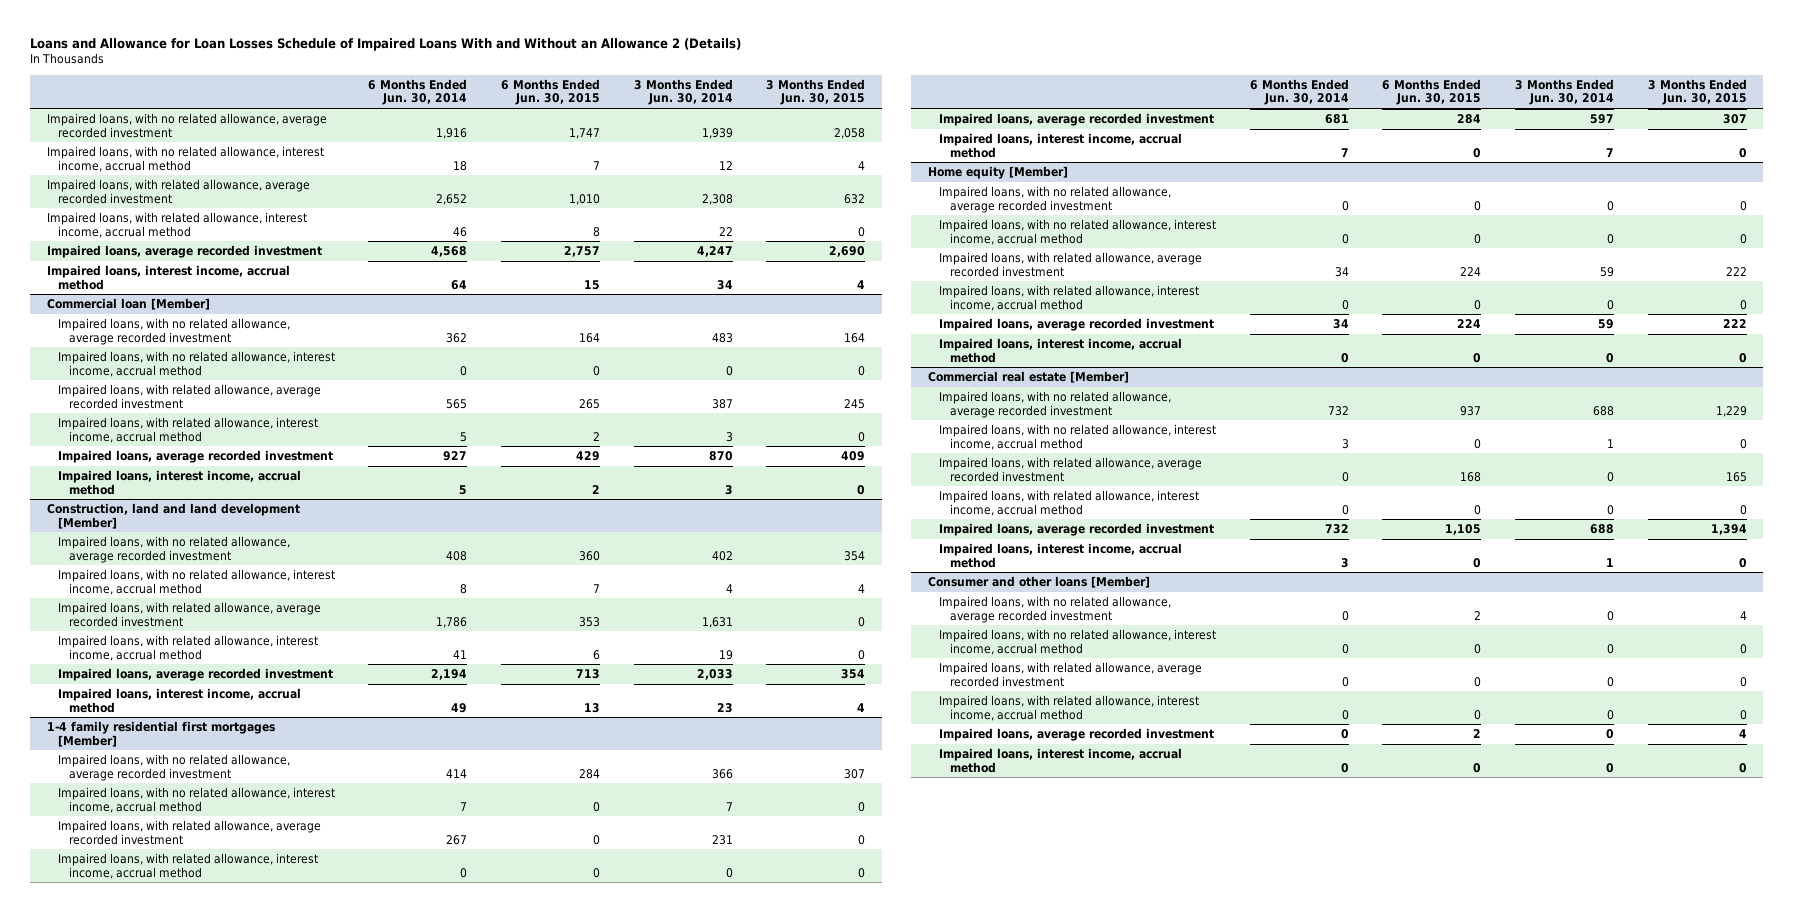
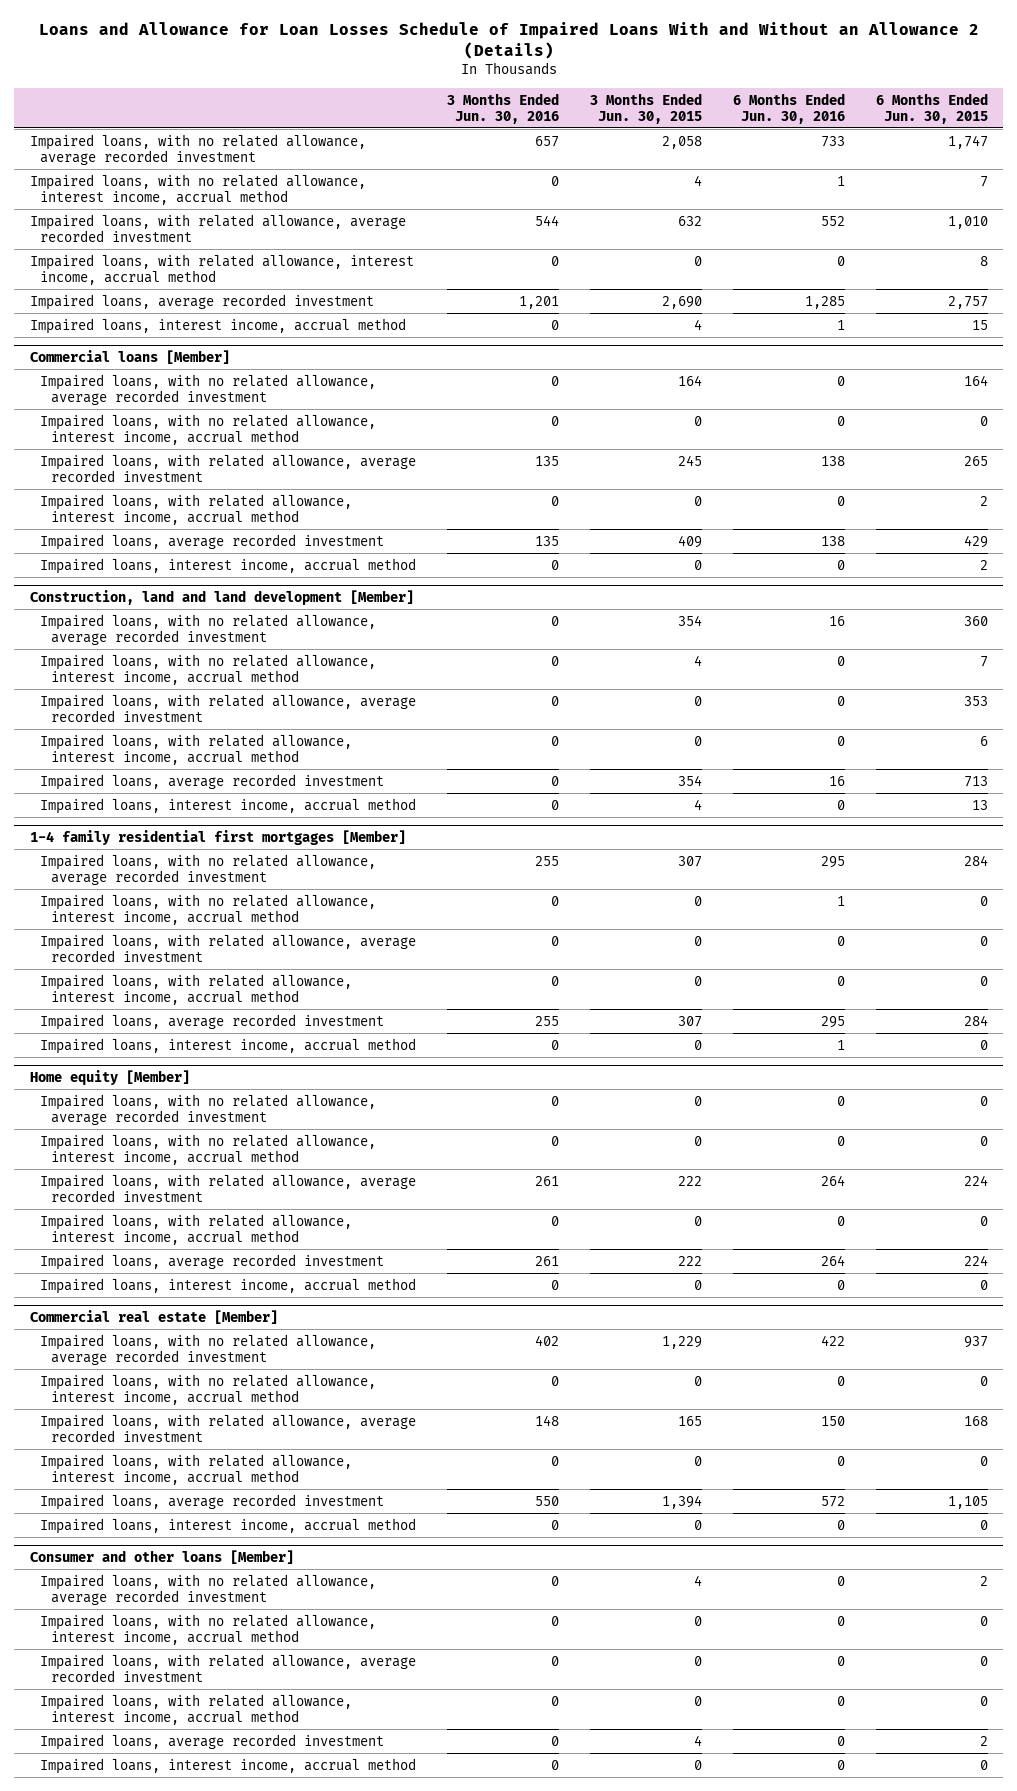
[368,78,468,106] 6 Months Ended Jun. 30, 2014 -> none
[633,78,733,106] 3 Months Ended Jun. 30, 2014 -> none
none -> [447,92,560,124] 3 Months Ended Jun. 30, 2016
none -> [732,92,845,124] 6 Months Ended Jun. 30, 2016
[46,298,210,311] Commercial loan [Member] -> [29,349,230,364] Commercial loans [Member]

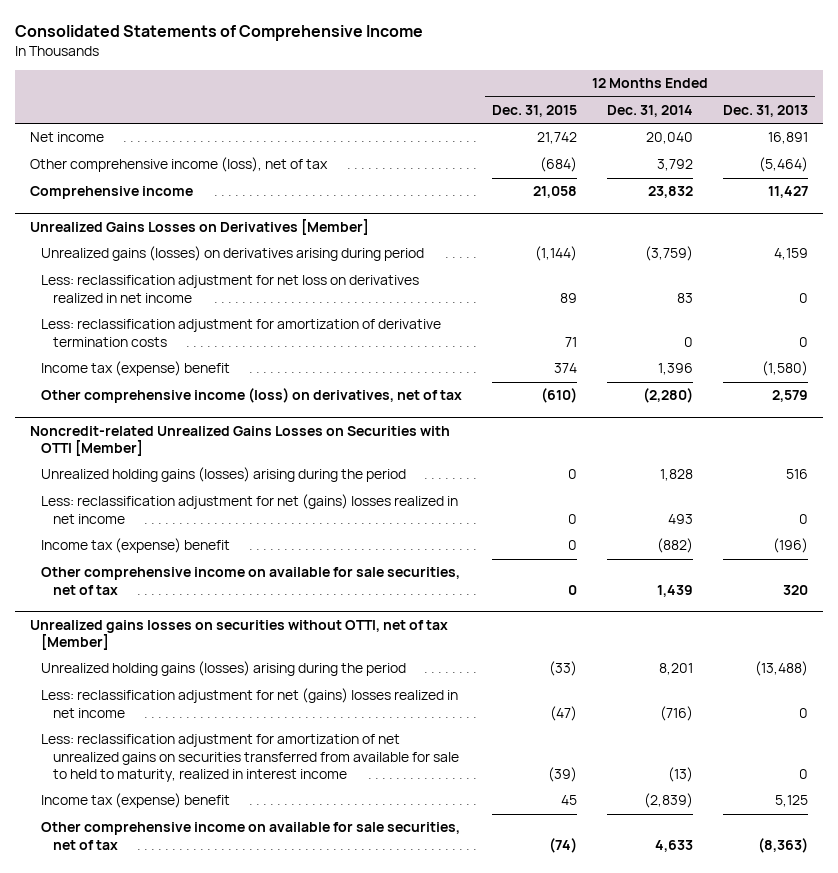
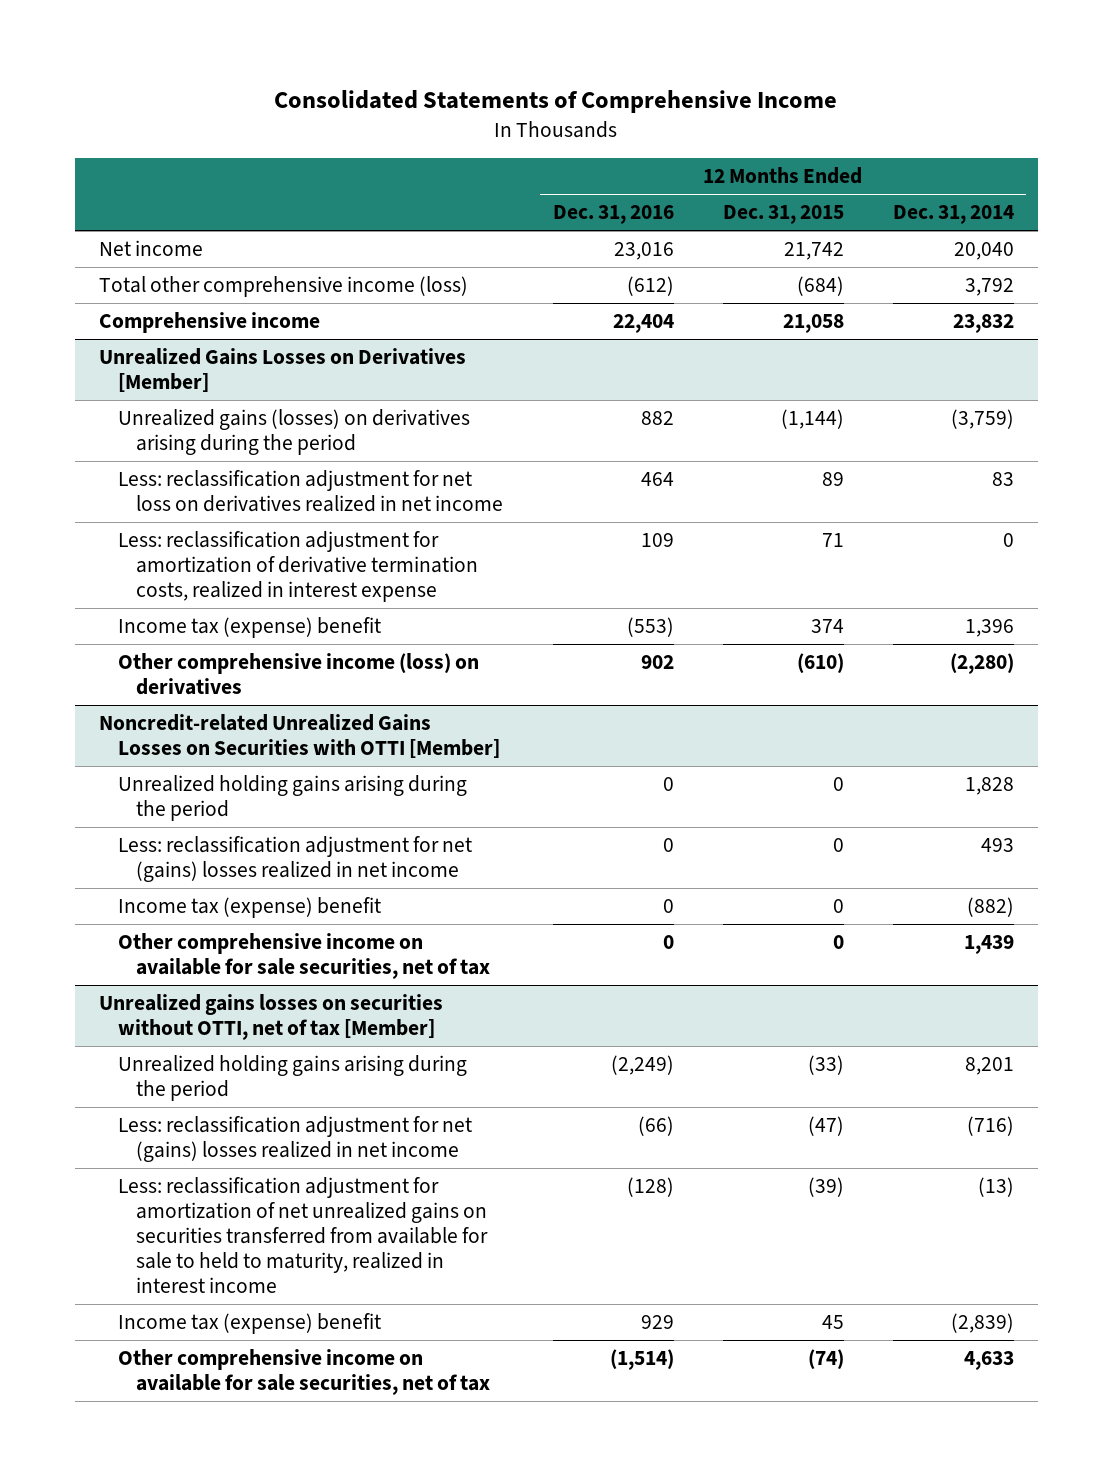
[722,104,808,117] Dec. 31, 2013 -> none
none -> [552,205,674,225] Dec. 31, 2016
[29,157,328,173] Other comprehensive income (loss), net of tax -> [99,276,469,298] Total other comprehensive income (loss)
[41,246,425,262] Unrealized gains (losses) on derivatives arising during period -> [117,409,470,456] Unrealized gains (losses) on derivatives arising during the period
[41,319,442,347] Less: reclassification adjustment for amortization of derivative termination costs -> [117,531,479,603] Less: reclassification adjustment for amortization of derivative termination costs, realized in interest expense
[41,388,463,404] Other comprehensive income (loss) on derivatives, net of tax -> [117,653,479,696] Other comprehensive income (loss) on derivatives
[41,467,407,483] Unrealized holding gains (losses) arising during the period -> [117,775,467,822] Unrealized holding gains arising during the period
[41,661,407,677] Unrealized holding gains (losses) arising during the period -> [117,1055,467,1102] Unrealized holding gains arising during the period

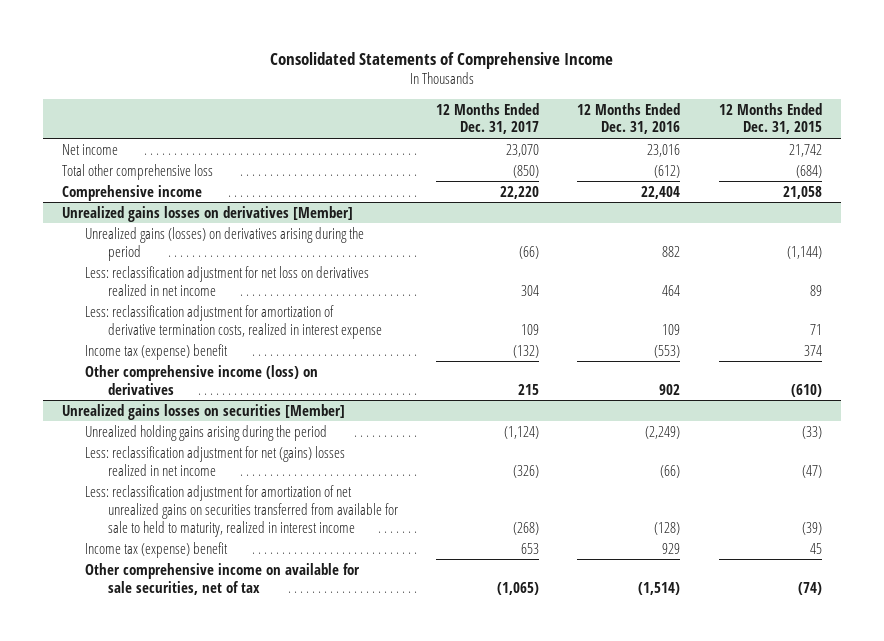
[892,205,1014,225] Dec. 31, 2014 -> none
none -> [435,102,539,135] 12 Months Ended Dec. 31, 2017
[99,276,469,298] Total other comprehensive income (loss) -> [61,163,213,180] Total other comprehensive loss
[99,348,467,393] Unrealized Gains Losses on Derivatives [Member] -> [61,205,353,222] Unrealized gains losses on derivatives [Member]
[99,714,500,759] Noncredit-related Unrealized Gains Losses on Securities with OTTI [Member] -> none
[117,775,467,822] Unrealized holding gains arising during the period -> none
[117,836,472,883] Less: reclassification adjustment for net (gains) losses realized in net income -> none
[117,897,381,919] Income tax (expense) benefit -> none
[117,933,491,980] Other comprehensive income on available for sale securities, net of tax -> none
[99,994,444,1041] Unrealized gains losses on securities without OTTI, net of tax [Member] -> [61,403,345,420] Unrealized gains losses on securities [Member]

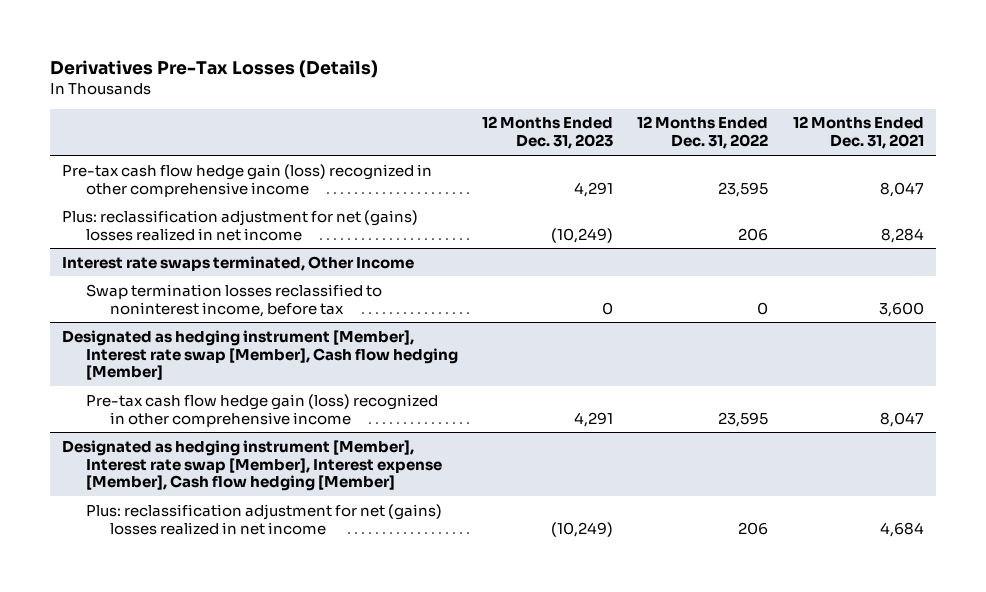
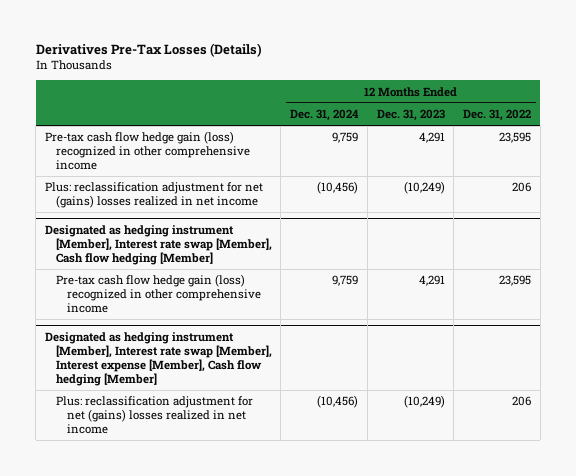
[792,116,924,150] 12 Months Ended Dec. 31, 2021 -> none
none -> [290,109,360,122] Dec. 31, 2024
[62,255,415,271] Interest rate swaps terminated, Other Income -> none
[86,283,383,317] Swap termination losses reclassified to noninterest income, before tax -> none

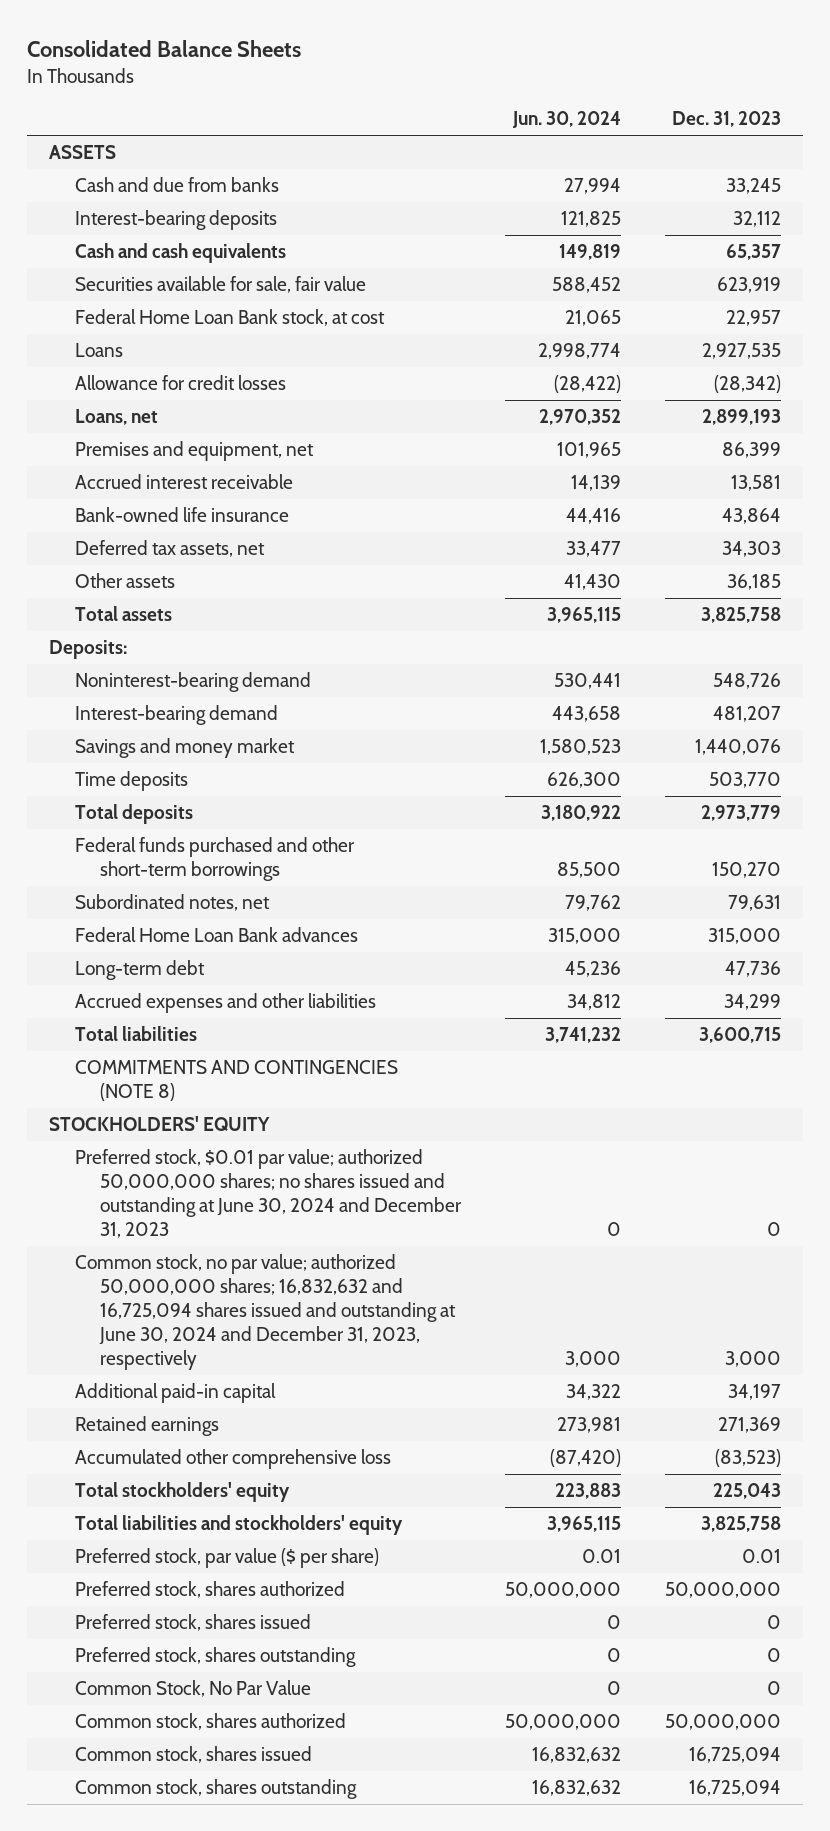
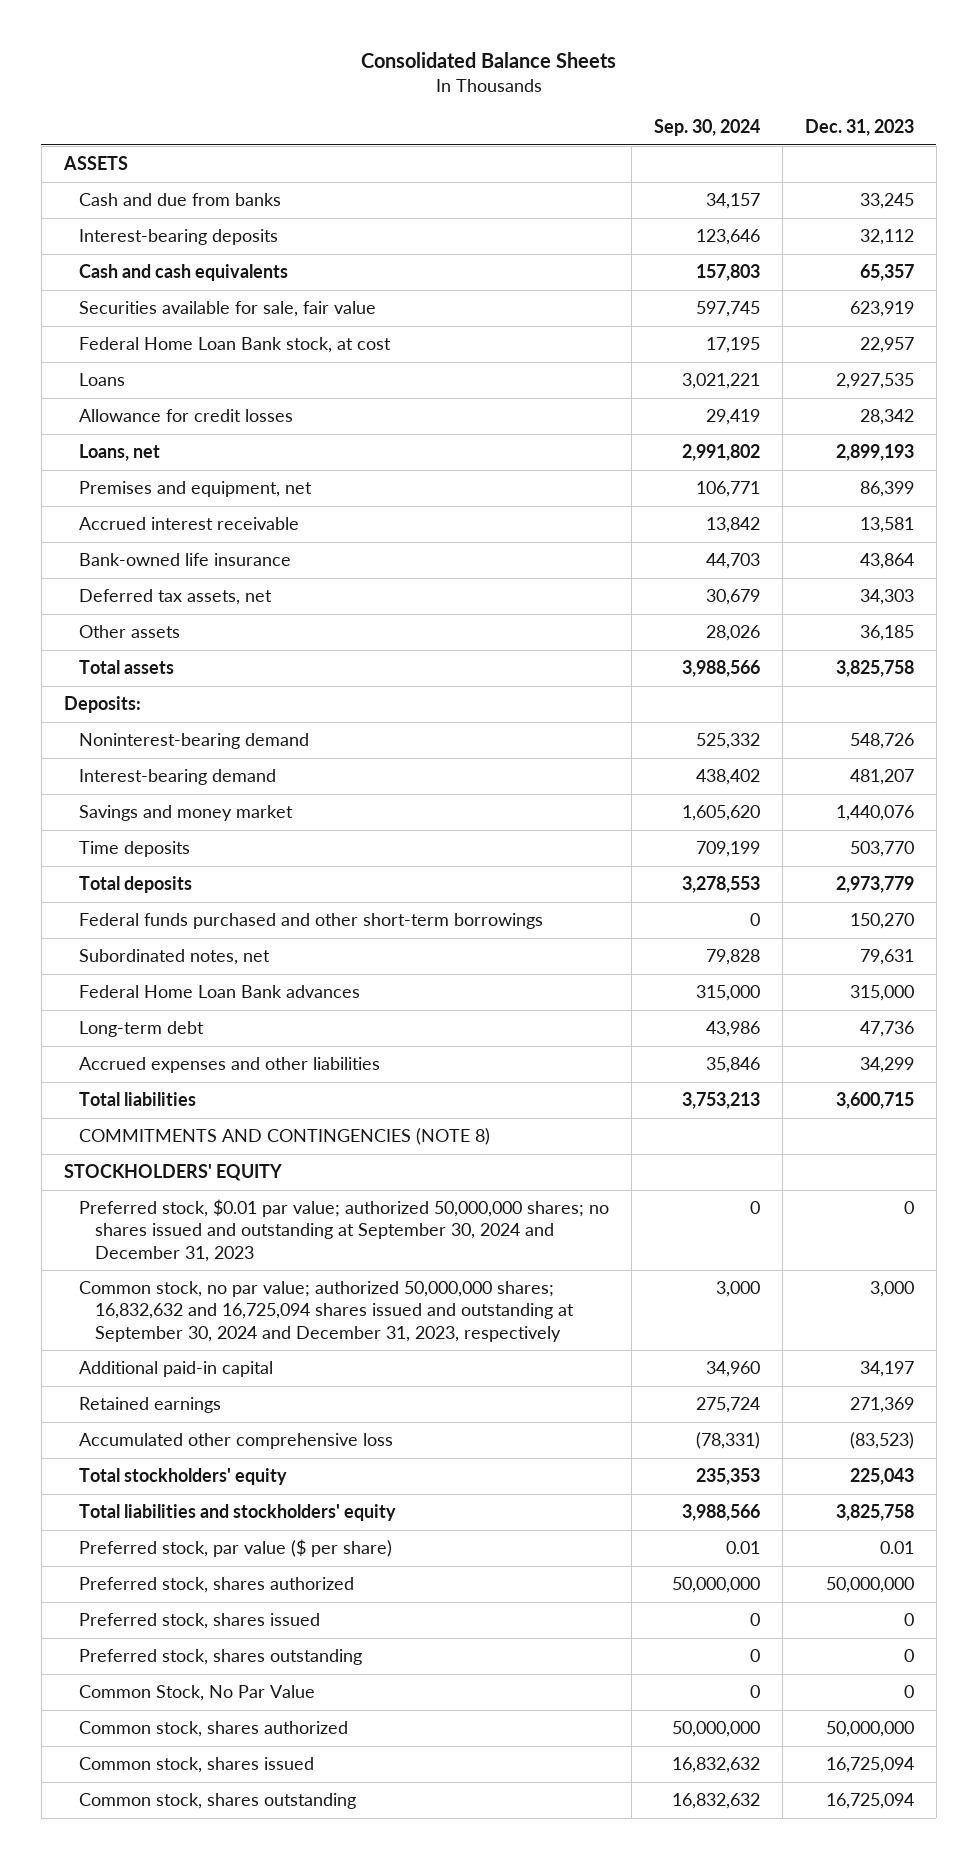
[512,111,622,129] Jun. 30, 2024 -> none
none -> [654,119,761,137] Sep. 30, 2024
[713,375,781,394] (28,342) -> [859,409,914,426] 28,342
[74,1149,463,1239] Preferred stock, $0.01 par value; authorized 50,000,000 shares; no shares issued and outstanding at June 30, 2024 and December 31, 2023 -> [79,1199,610,1262] Preferred stock, $0.01 par value; authorized 50,000,000 shares; no shares issued and outstanding at September 30, 2024 and December 31, 2023
[74,1254,457,1371] Common stock, no par value; authorized 50,000,000 shares; 16,832,632 and 16,725,094 shares issued and outstanding at June 30, 2024 and December 31, 2023, respectively -> [79,1281,574,1342] Common stock, no par value; authorized 50,000,000 shares; 16,832,632 and 16,725,094 shares issued and outstanding at September 30, 2024 and December 31, 2023, respectively

